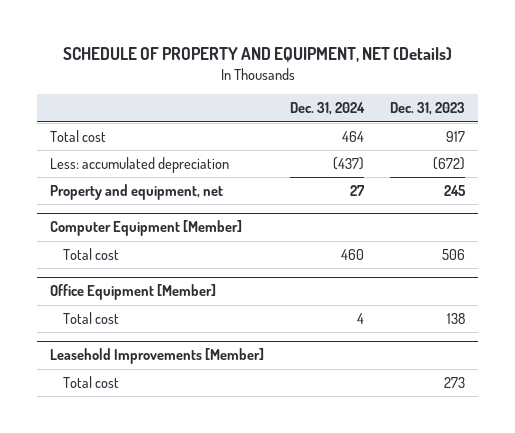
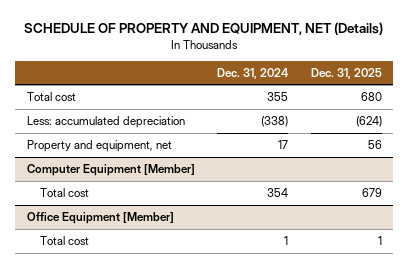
[390,102,466,116] Dec. 31, 2023 -> none
none -> [310,67,382,79] Dec. 31, 2025
[342,130,365,142] 464 -> [267,92,289,102] 355
[333,156,365,170] (437) -> [261,116,289,128] (338)
[350,184,366,196] 27 -> [278,140,289,150] 17
[341,248,365,260] 460 -> [267,188,289,198] 354
[50,348,265,365] Leasehold Improvements [Member] -> none
[63,375,120,388] Total cost -> none
[357,312,365,324] 4 -> [284,236,289,246] 1

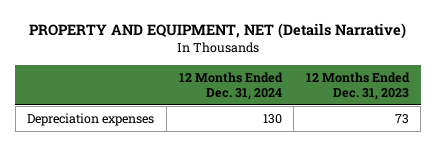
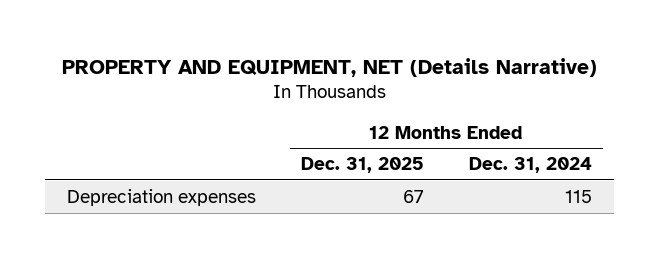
[305,71,410,100] 12 Months Ended Dec. 31, 2023 -> none
none -> [301,157,425,174] Dec. 31, 2025
[262,114,282,125] 130 -> [564,190,592,204] 115

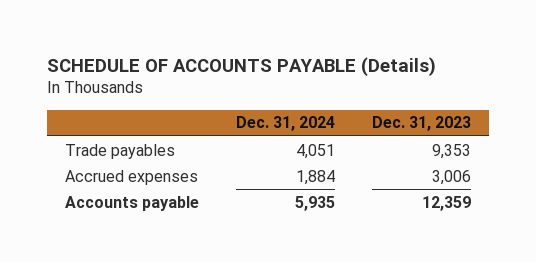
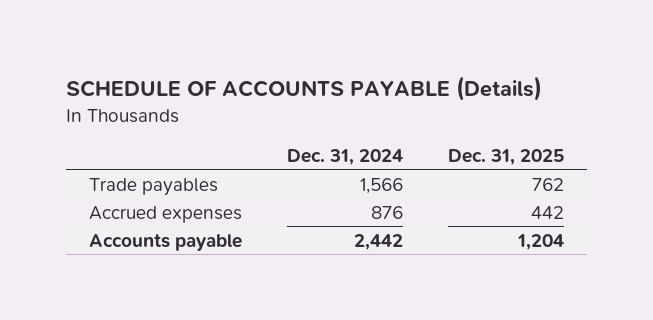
[371,116,471,132] Dec. 31, 2023 -> none
none -> [448,148,565,165] Dec. 31, 2025
[295,143,335,159] 4,051 -> [359,177,403,194] 1,566
[295,169,335,185] 1,884 -> [370,205,403,219] 876
[294,195,335,211] 5,935 -> [353,233,403,250] 2,442

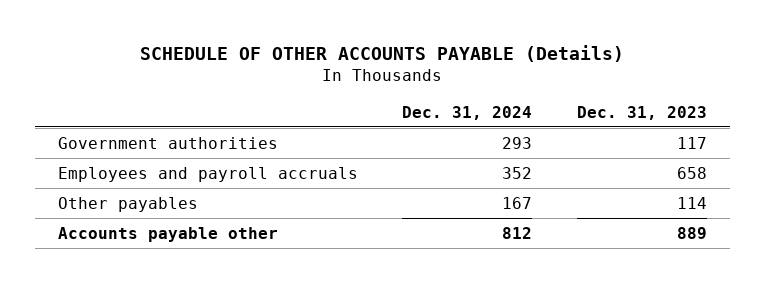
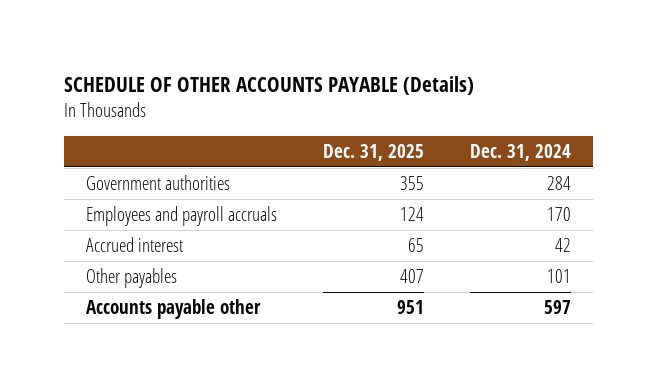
[577,105,708,120] Dec. 31, 2023 -> none
none -> [323,143,425,161] Dec. 31, 2025
[502,136,533,149] 293 -> [546,176,571,191] 284
[502,166,533,179] 352 -> [546,207,571,222] 170
none -> [86,237,184,253] Accrued interest
[502,196,533,209] 167 -> [546,269,571,284] 101
[502,226,533,239] 812 -> [543,300,571,315] 597

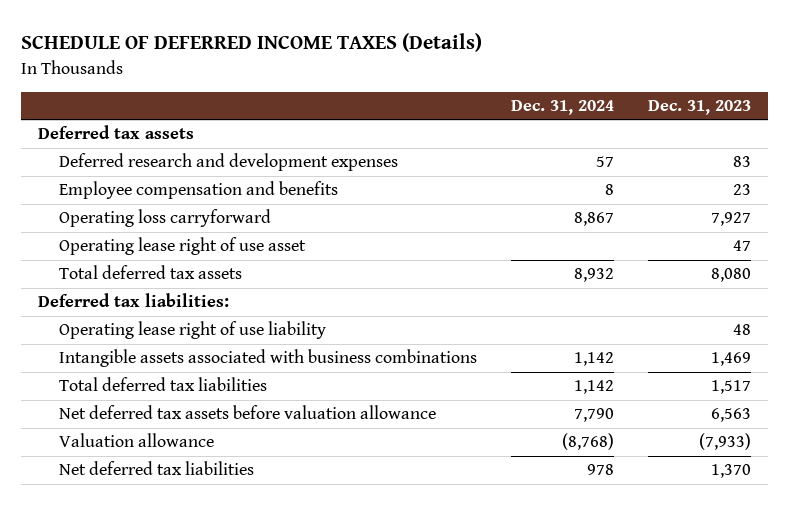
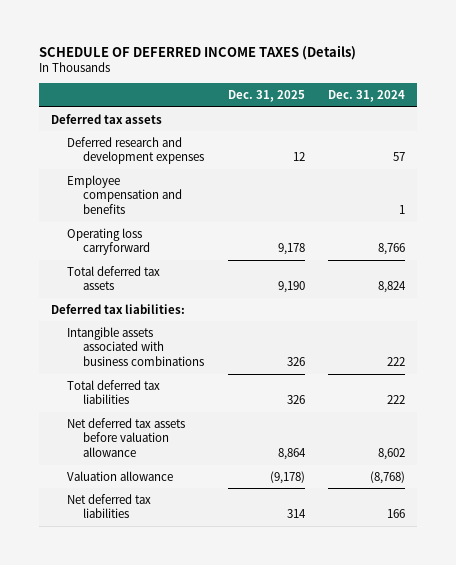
[647,99,751,115] Dec. 31, 2023 -> none
none -> [227,90,305,103] Dec. 31, 2025
[59,237,307,256] Operating lease right of use asset -> none
[604,184,614,196] 8 -> [398,205,405,215] 1
[573,212,614,227] 8,867 -> [377,243,405,256] 8,766
[573,268,614,283] 8,932 -> [377,281,406,294] 8,824
[59,321,327,340] Operating lease right of use liability -> none
[573,352,614,367] 1,142 -> [386,357,405,367] 222
[573,380,614,395] 1,142 -> [386,395,405,405] 222
[573,408,614,423] 7,790 -> [377,448,405,461] 8,602
[586,464,614,476] 978 -> [386,509,405,519] 166

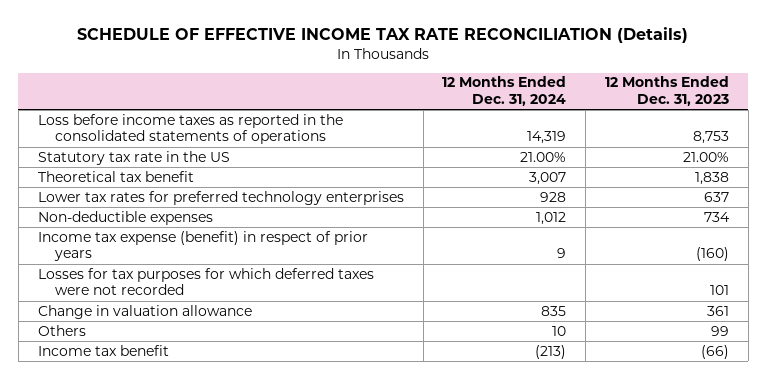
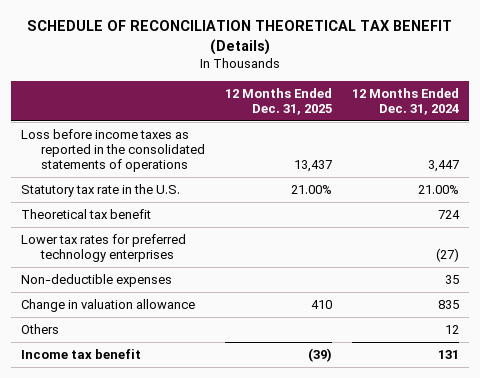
[77,26,689,43] SCHEDULE OF EFFECTIVE INCOME TAX RATE RECONCILIATION (Details) -> [26,19,452,55] SCHEDULE OF RECONCILIATION THEORETICAL TAX BENEFIT (Details)
[605,76,730,106] 12 Months Ended Dec. 31, 2023 -> none
none -> [225,87,333,115] 12 Months Ended Dec. 31, 2025
[37,230,368,262] Income tax expense (benefit) in respect of prior years -> none
[37,267,374,296] Losses for tax purposes for which deferred taxes were not recorded -> none
[527,131,567,145] 14,319 -> [428,160,460,173] 3,447
[37,150,230,165] Statutory tax rate in the US -> [20,184,180,198] Statutory tax rate in the U.S.
[529,171,567,185] 3,007 -> [438,210,461,220] 724
[540,191,567,202] 928 -> [436,248,460,263] (27)
[536,211,567,225] 1,012 -> [445,275,460,285] 35
[552,325,567,336] 10 -> [445,325,460,335] 12
[535,344,567,359] (213) -> [438,350,460,360] 131

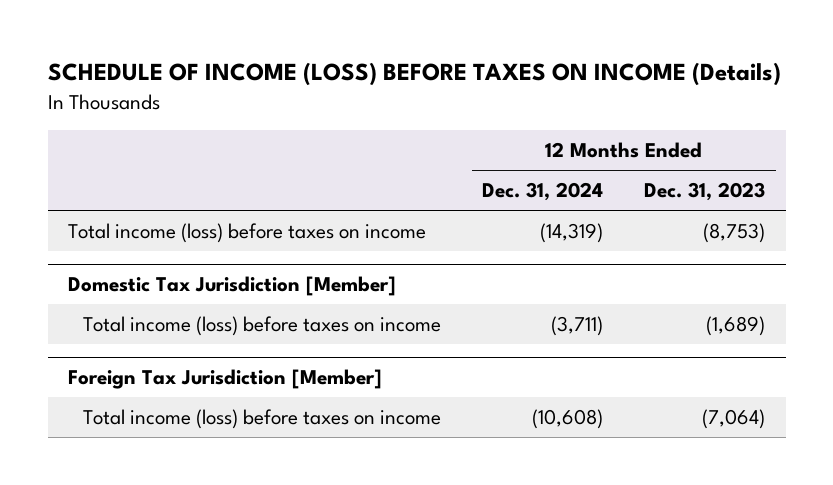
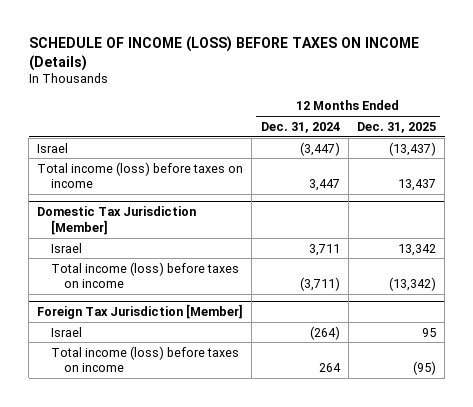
[644,182,766,202] Dec. 31, 2023 -> none
none -> [356,121,436,133] Dec. 31, 2025
none -> [37,142,69,153] Israel
[540,223,604,244] (14,319) -> [308,179,340,192] 3,447
none -> [50,242,82,253] Israel
none -> [50,326,82,337] Israel
[532,409,604,430] (10,608) -> [318,363,341,373] 264

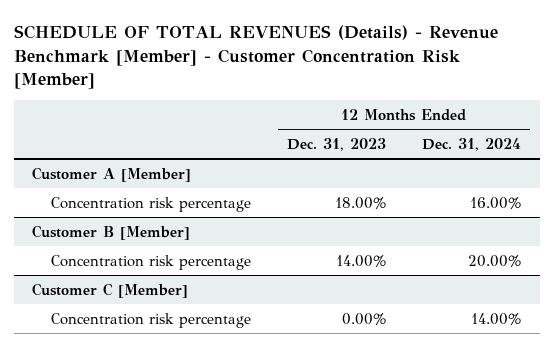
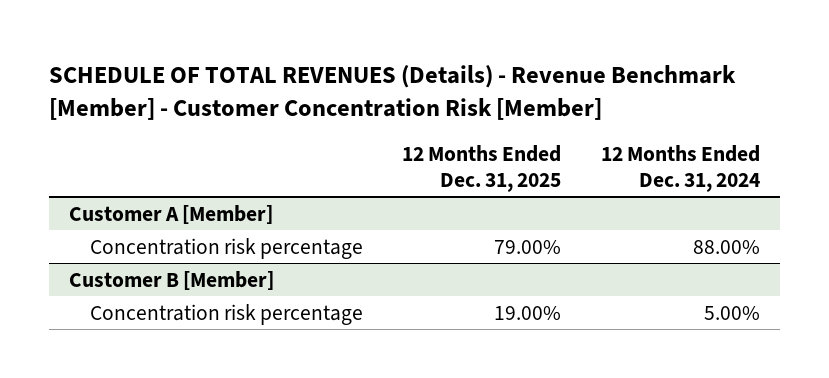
[287,138,387,152] Dec. 31, 2023 -> none
none -> [402,144,562,192] 12 Months Ended Dec. 31, 2025
[470,196,522,209] 16.00% -> [693,239,761,254] 88.00%
[32,282,189,298] Customer C [Member] -> none
[50,312,251,328] Concentration risk percentage -> none
[468,254,522,267] 20.00% -> [704,305,761,320] 5.00%

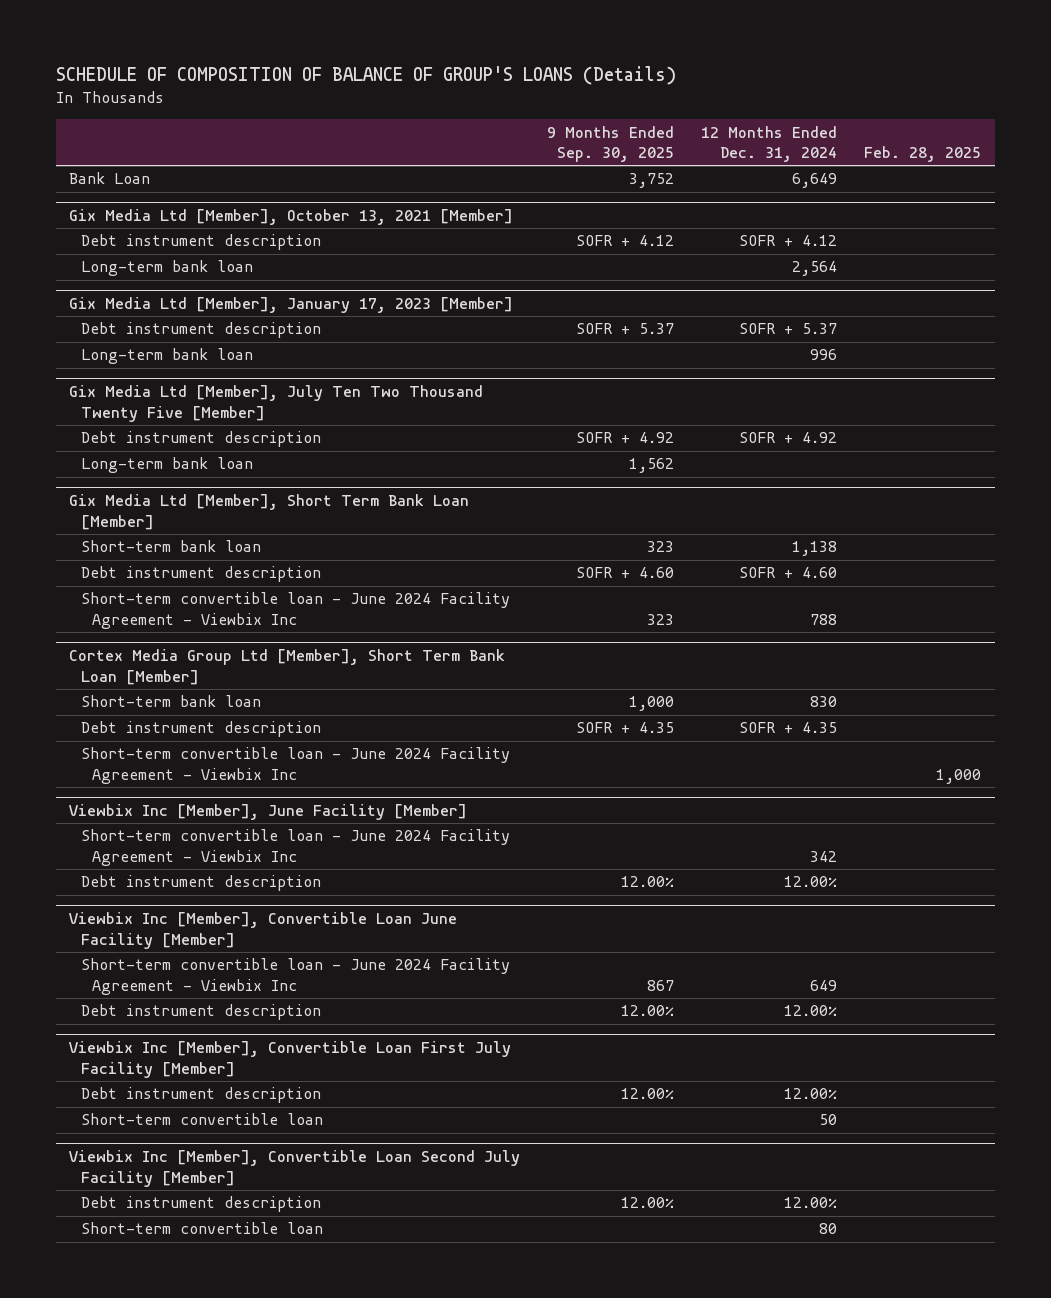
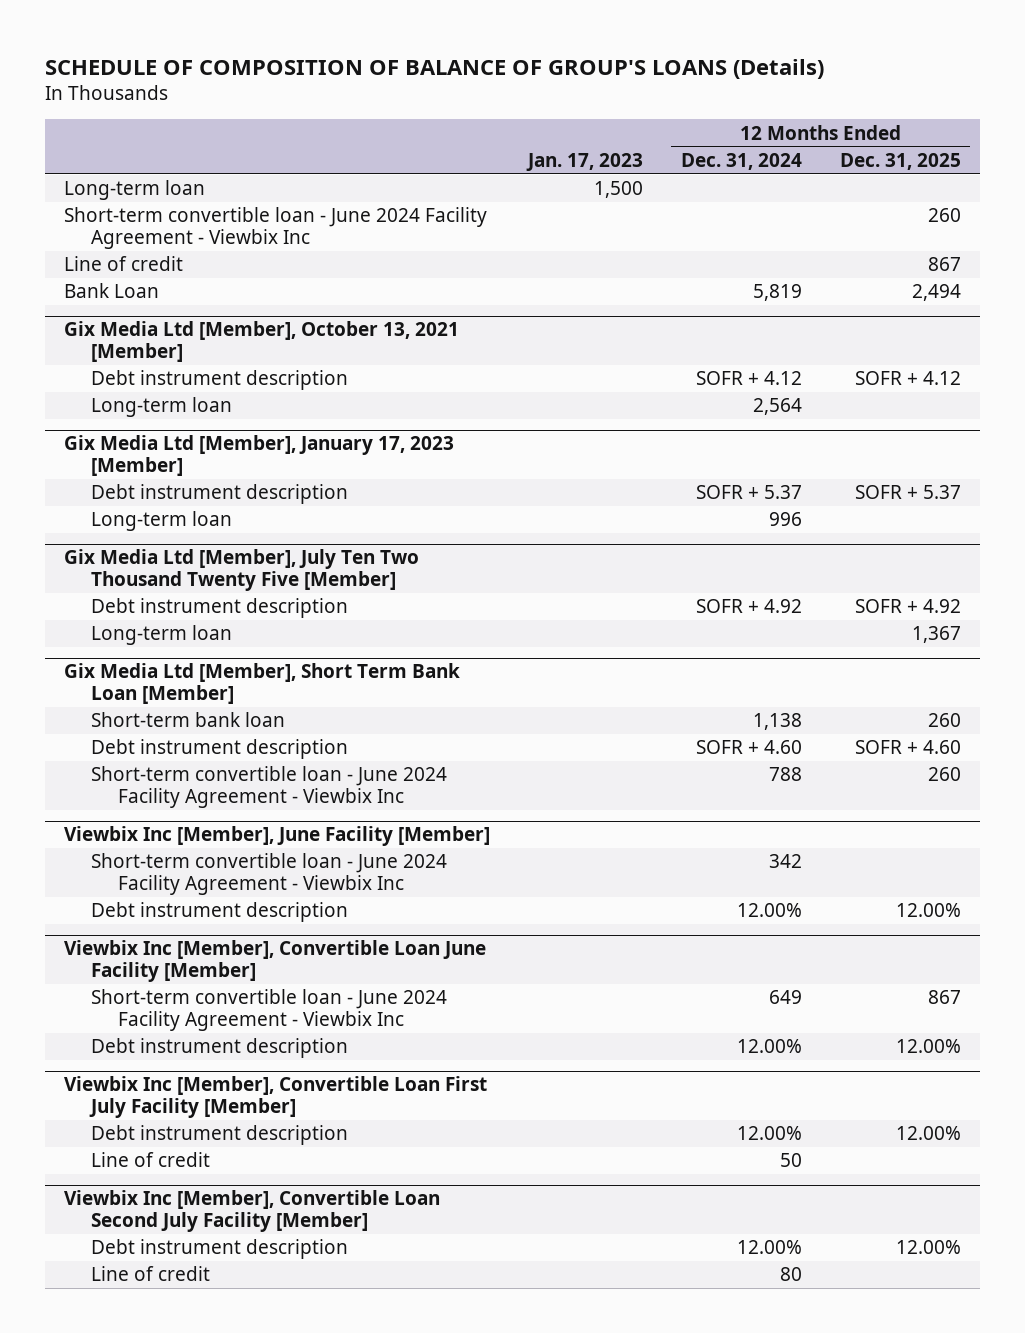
[547,125,675,163] 9 Months Ended Sep. 30, 2025 -> none
[864,146,982,163] Feb. 28, 2025 -> none
none -> [526,152,644,171] Jan. 17, 2023
none -> [839,152,961,170] Dec. 31, 2025
none -> [64,180,206,201] Long-term loan
none -> [64,207,488,250] Short-term convertible loan - June 2024 Facility Agreement - Viewbix Inc
none -> [64,256,184,272] Line of credit
[792,173,838,189] 6,649 -> [752,284,802,302] 5,819
[80,260,253,277] Long-term bank loan -> [90,397,232,418] Long-term loan
[80,348,253,365] Long-term bank loan -> [90,511,232,532] Long-term loan
[80,457,253,474] Long-term bank loan -> [90,625,232,646] Long-term loan
[69,648,506,685] Cortex Media Group Ltd [Member], Short Term Bank Loan [Member] -> none
[80,695,261,708] Short-term bank loan -> none
[80,721,321,738] Debt instrument description -> none
[80,747,510,785] Short-term convertible loan - June 2024 Facility Agreement - Viewbix Inc -> none
[80,1113,323,1126] Short-term convertible loan -> [90,1152,210,1168] Line of credit
[80,1222,323,1235] Short-term convertible loan -> [90,1266,210,1282] Line of credit

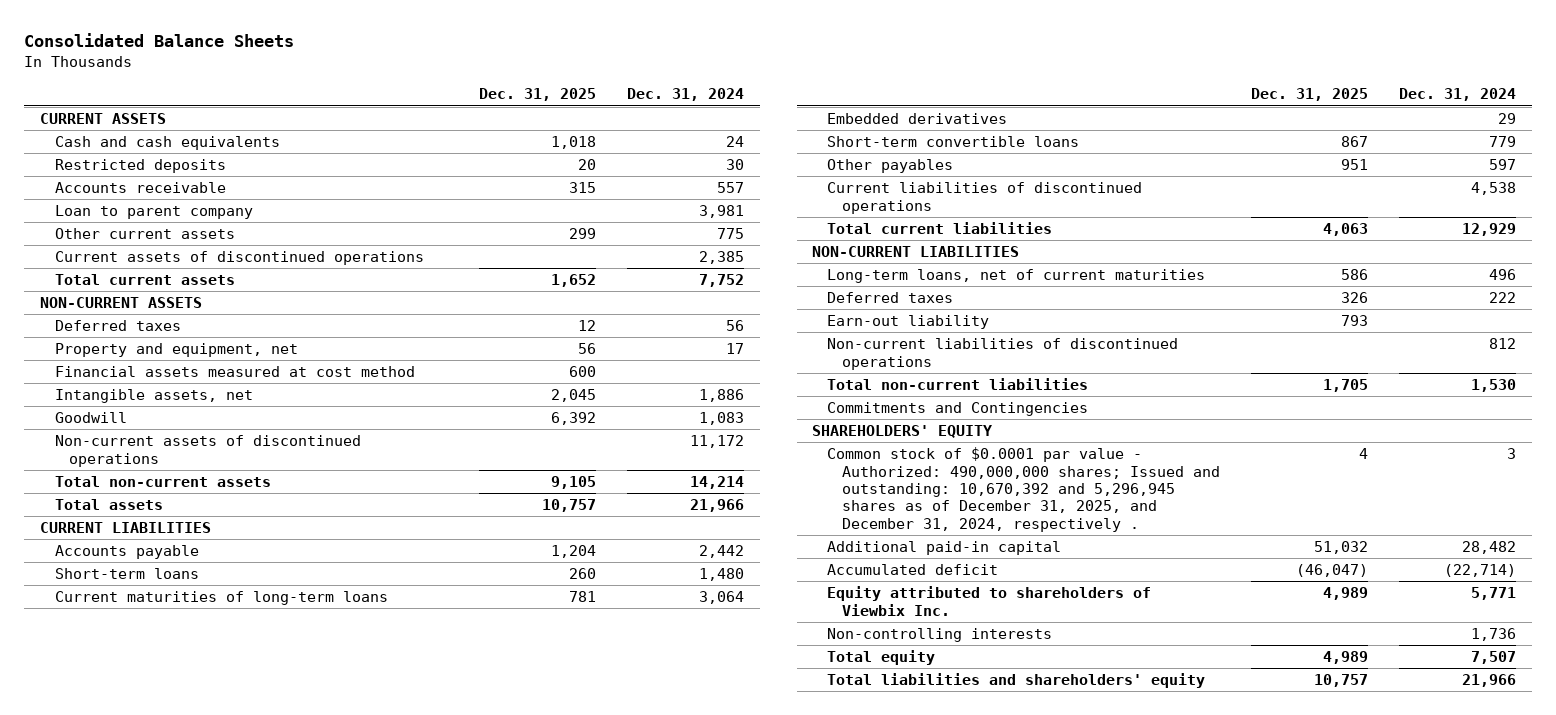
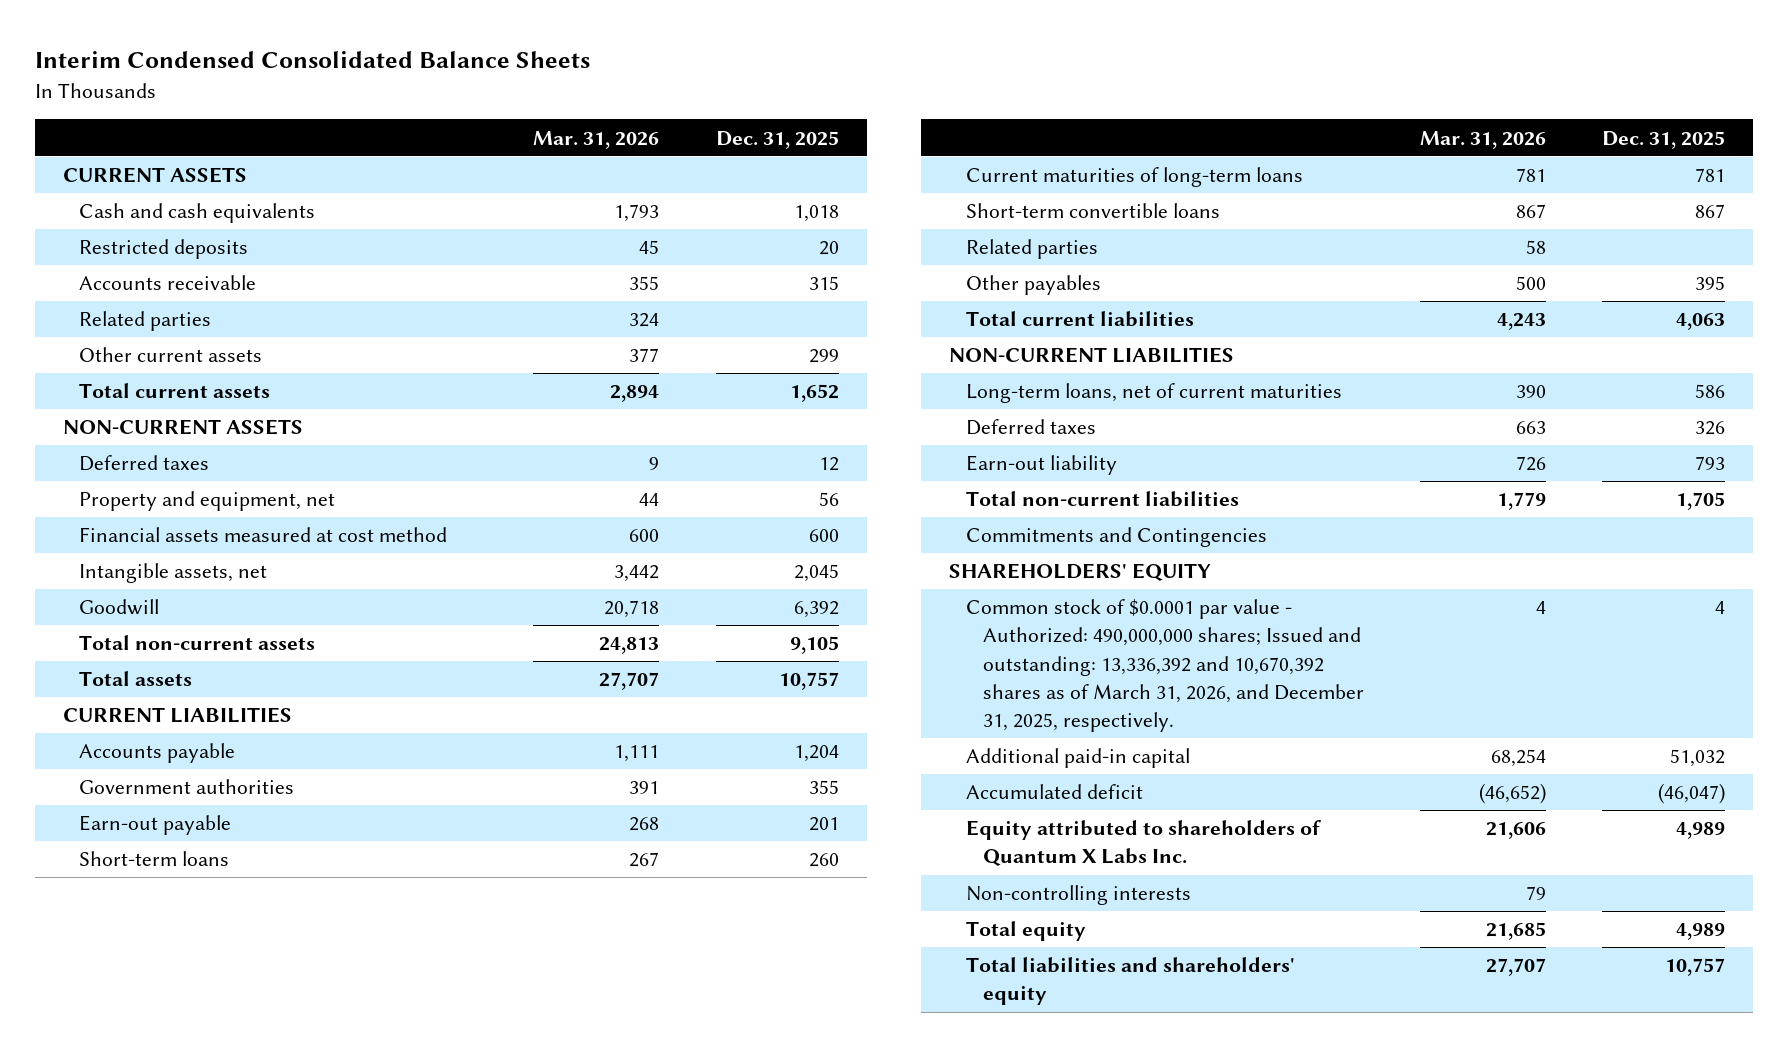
[24,33,295,48] Consolidated Balance Sheets -> [34,51,590,69] Interim Condensed Consolidated Balance Sheets
[626,88,744,102] Dec. 31, 2024 -> none
none -> [533,130,660,149] Mar. 31, 2026
[54,205,253,220] Loan to parent company -> none
none -> [79,311,212,332] Related parties
[54,251,424,266] Current assets of discontinued operations -> none
[54,435,361,467] Non-current assets of discontinued operations -> none
none -> [79,779,295,795] Government authorities
none -> [79,815,232,836] Earn-out payable
[827,113,1008,125] Embedded derivatives -> none
[827,182,1143,214] Current liabilities of discontinued operations -> none
none -> [965,239,1098,260] Related parties
[1340,159,1368,171] 951 -> [1694,276,1725,291] 395
[827,338,1179,370] Non-current liabilities of discontinued operations -> none
[827,447,1220,532] Common stock of $0.0001 par value - Authorized: 490,000,000 shares; Issued and outstanding: 10,670,392 and 5,296,945 shares as of December 31, 2025, and December 31, 2024, respectively . -> [965,599,1364,733] Common stock of $0.0001 par value - Authorized: 490,000,000 shares; Issued and outstanding: 13,336,392 and 10,670,392 shares as of March 31, 2026, and December 31, 2025, respectively.
[827,586,1152,616] Equity attributed to shareholders of Viewbix Inc. -> [965,820,1321,867] Equity attributed to shareholders of Quantum X Labs Inc.

